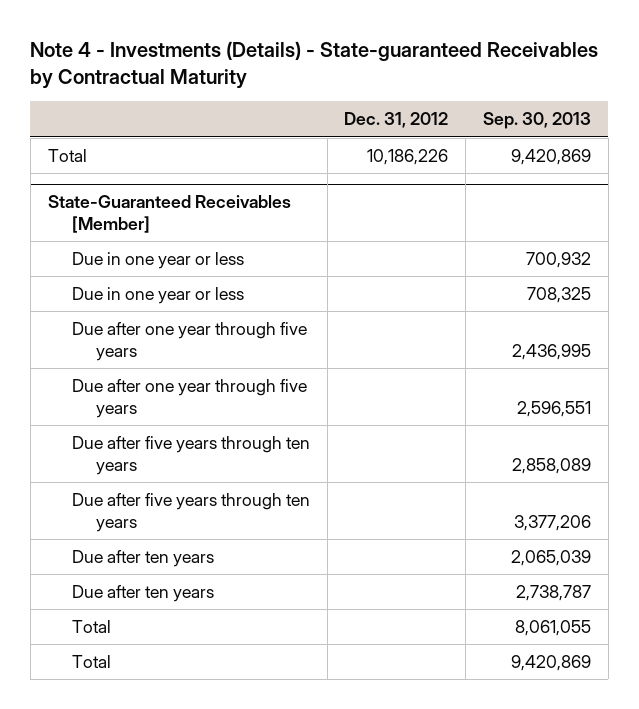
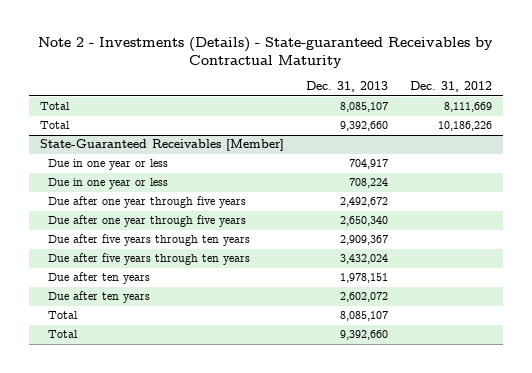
[30,41,599,90] Note 4 - Investments (Details) - State-guaranteed Receivables by Contractual Maturity -> [37,37,493,69] Note 2 - Investments (Details) - State-guaranteed Receivables by Contractual Maturity
[482,112,591,130] Sep. 30, 2013 -> none
none -> [305,81,388,93] Dec. 31, 2013
none -> [40,102,71,111] Total

